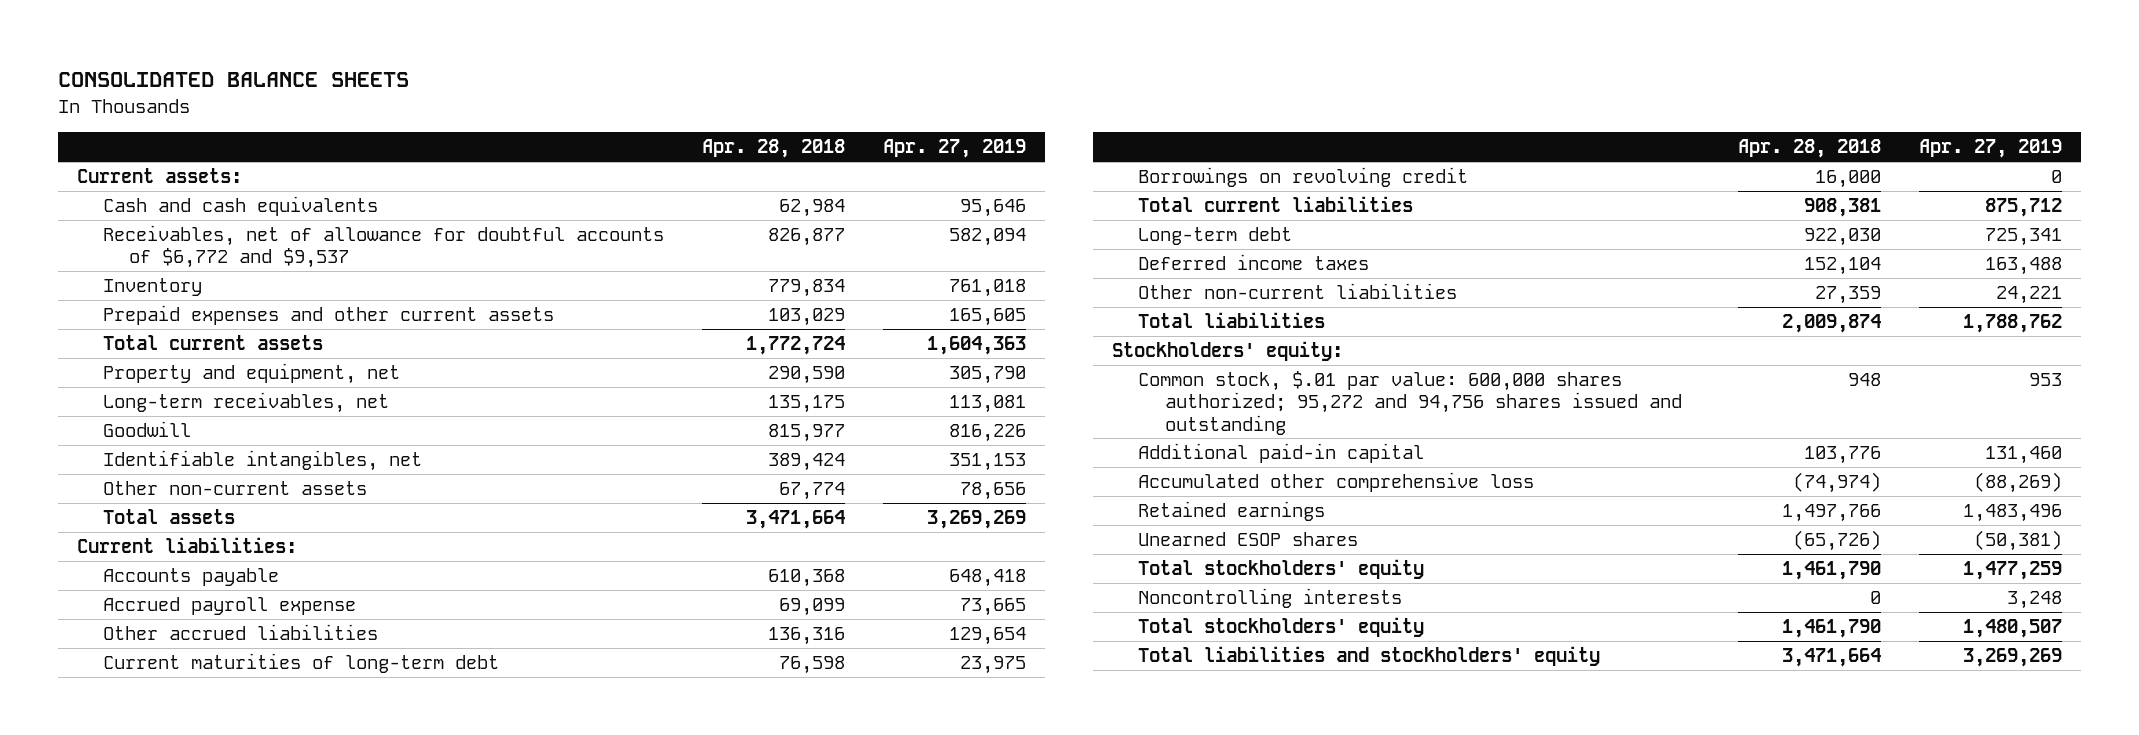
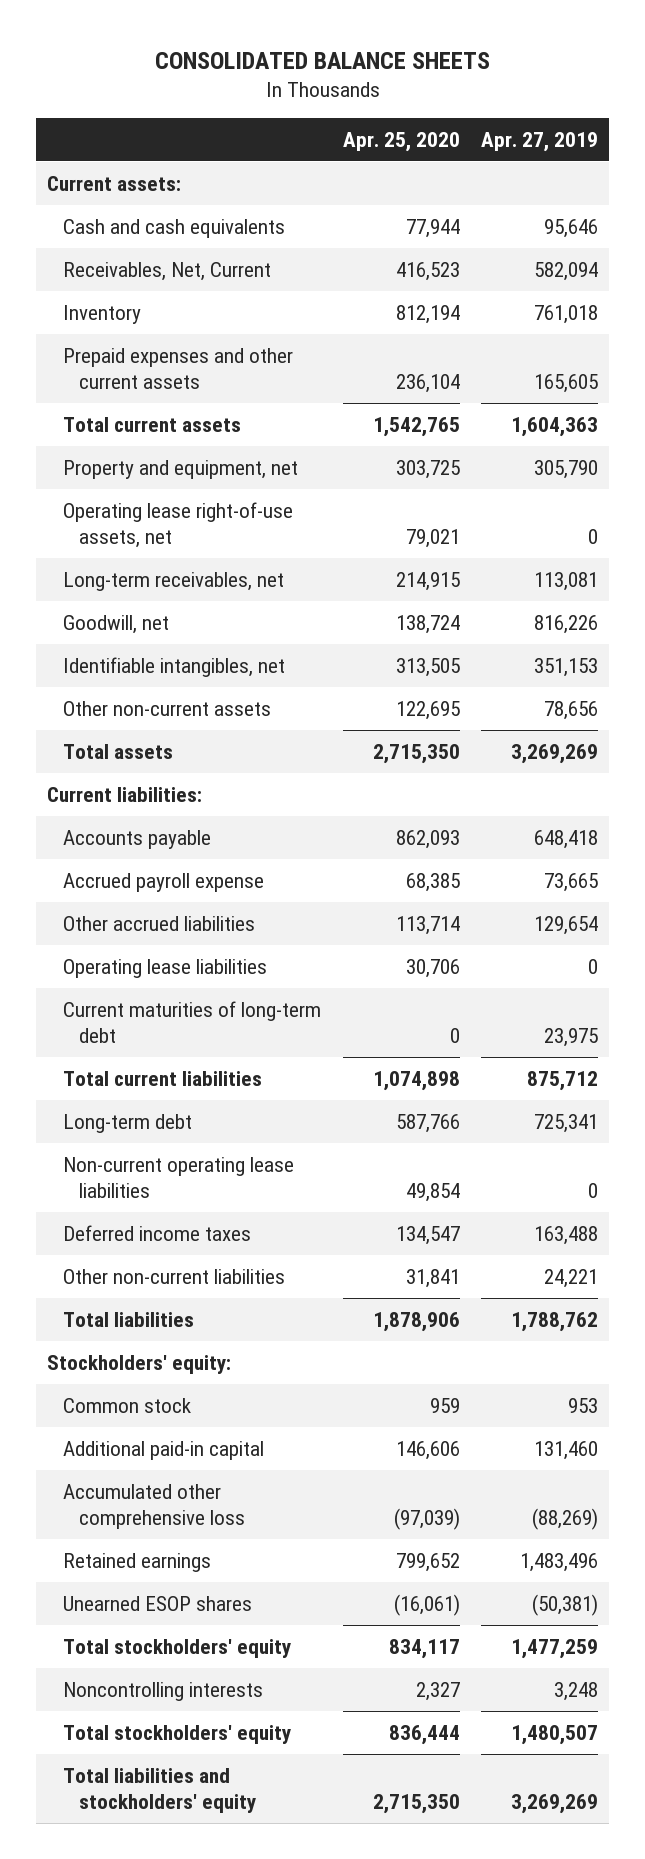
[702,139,846,159] Apr. 28, 2018 -> none
none -> [342,131,460,152] Apr. 25, 2020
[102,225,664,269] Receivables, net of allowance for doubtful accounts of $6,772 and $9,537 -> [63,261,272,281] Receivables, Net, Current
none -> [63,501,294,548] Operating lease right-of-use assets, net
[102,421,191,438] Goodwill -> [63,614,170,634] Goodwill, net
none -> [63,958,268,978] Operating lease liabilities
[1138,167,1469,188] Borrowings on revolving credit -> none
none -> [63,1156,295,1198] Non-current operating lease liabilities
[1138,371,1682,435] Common stock, $.01 par value: 600,000 shares authorized; 95,272 and 94,756 shares issued and outstanding -> [63,1397,192,1413] Common stock

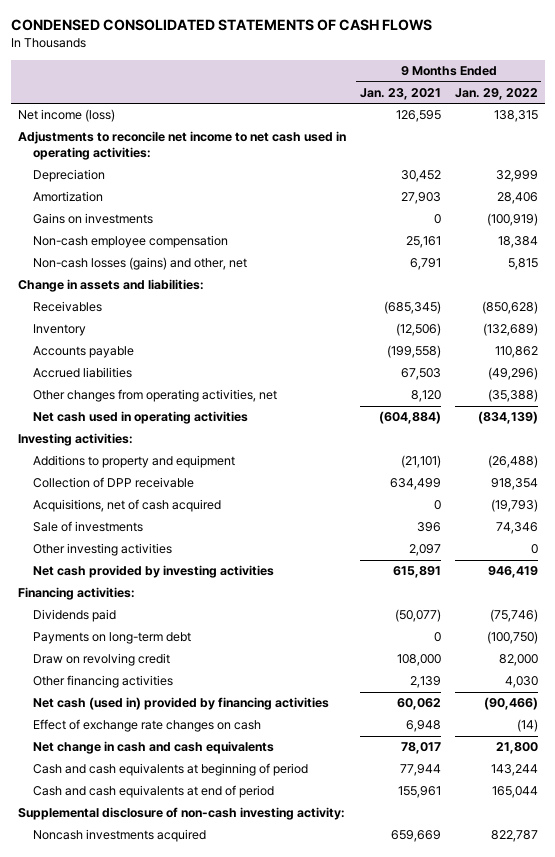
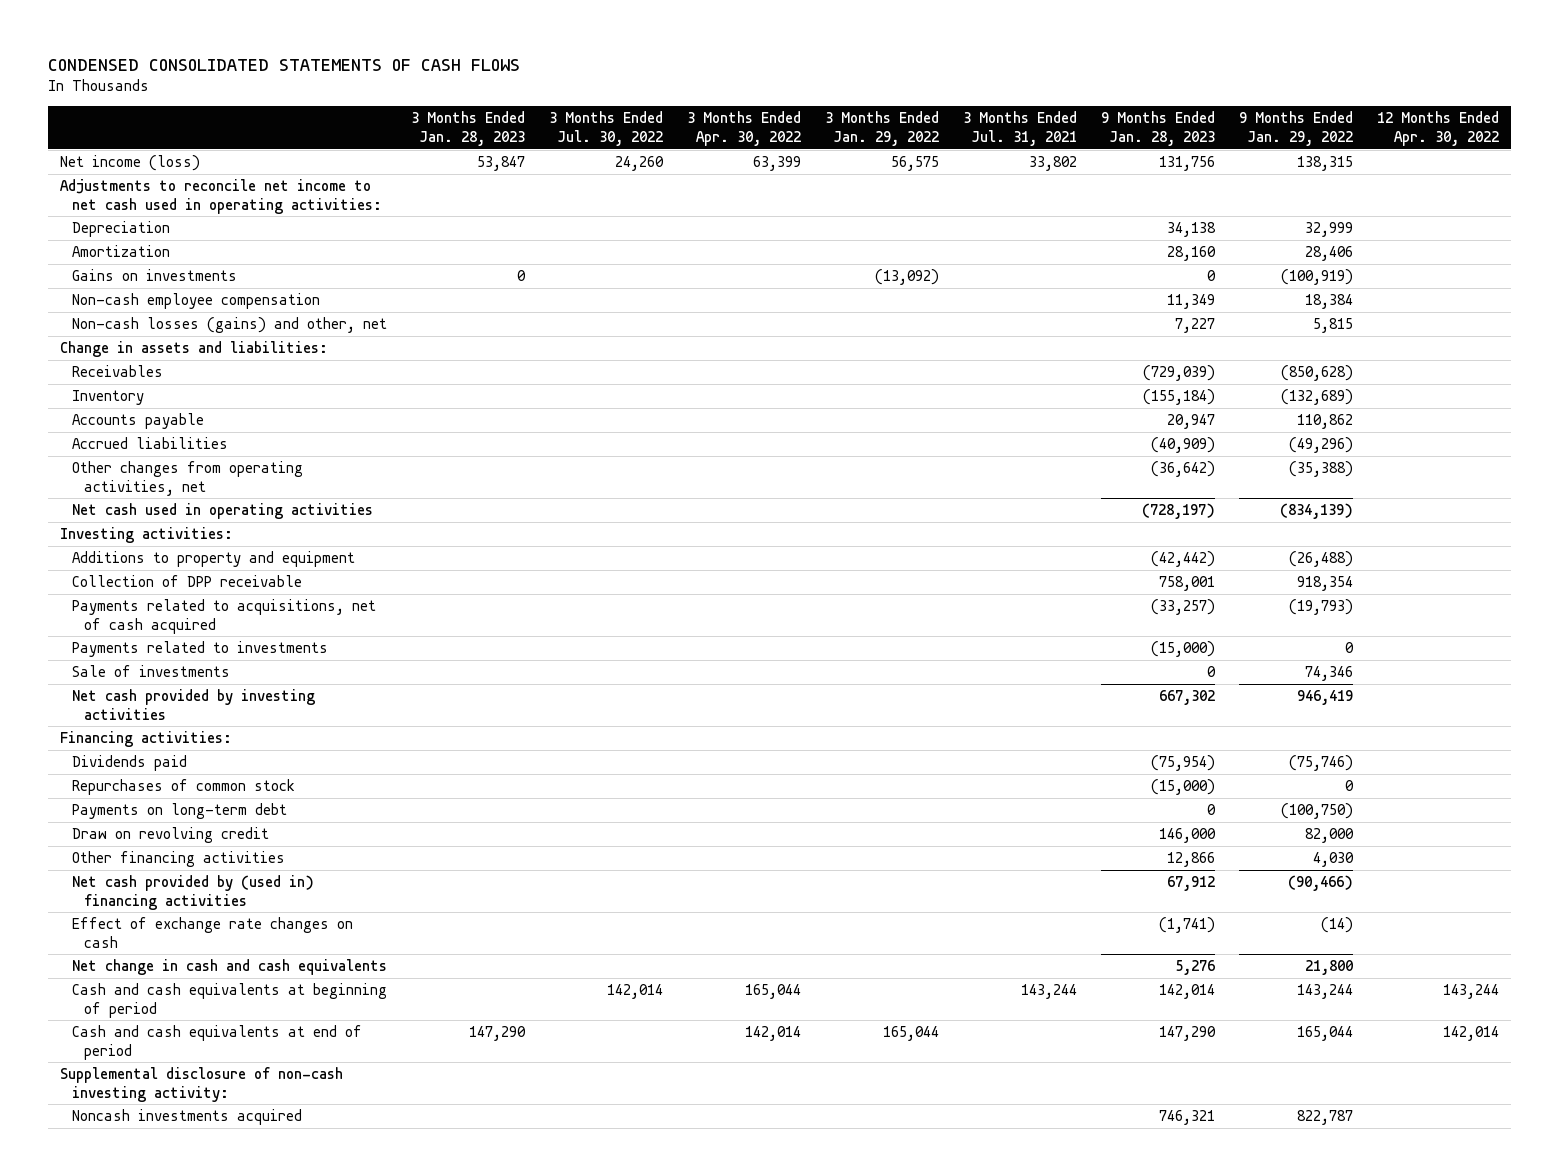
[359,87,441,100] Jan. 23, 2021 -> none
none -> [411,111,526,146] 3 Months Ended Jan. 28, 2023
none -> [549,111,664,146] 3 Months Ended Jul. 30, 2022
none -> [687,111,802,146] 3 Months Ended Apr. 30, 2022
none -> [825,111,940,146] 3 Months Ended Jan. 29, 2022
none -> [963,111,1078,146] 3 Months Ended Jul. 31, 2021
none -> [1101,111,1216,146] 9 Months Ended Jan. 28, 2023
none -> [1377,111,1500,146] 12 Months Ended Apr. 30, 2022
[32,499,221,513] Acquisitions, net of cash acquired -> [71,598,376,634] Payments related to acquisitions, net of cash acquired
none -> [71,640,328,657] Payments related to investments
[32,543,172,557] Other investing activities -> none
none -> [71,778,295,795] Repurchases of common stock
[32,697,329,711] Net cash (used in) provided by financing activities -> [71,874,314,910] Net cash provided by (used in) financing activities

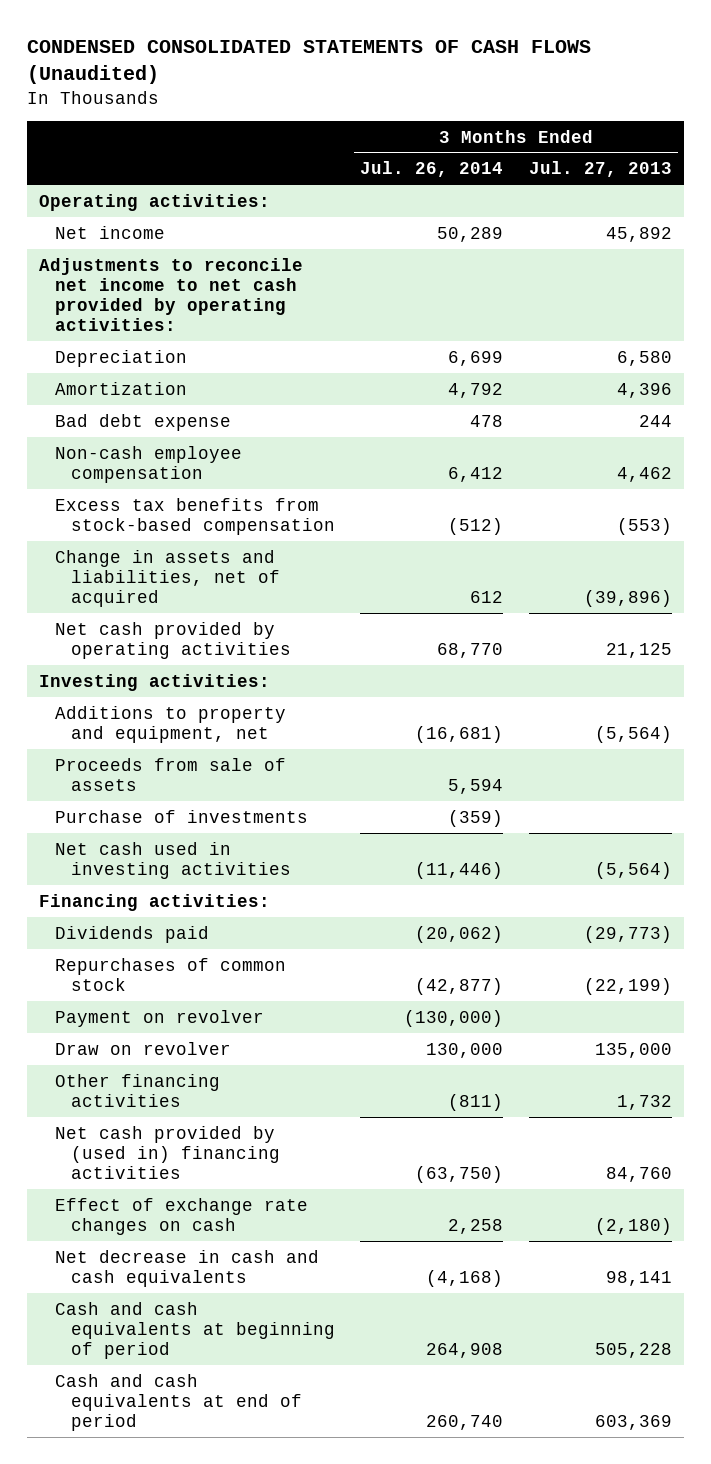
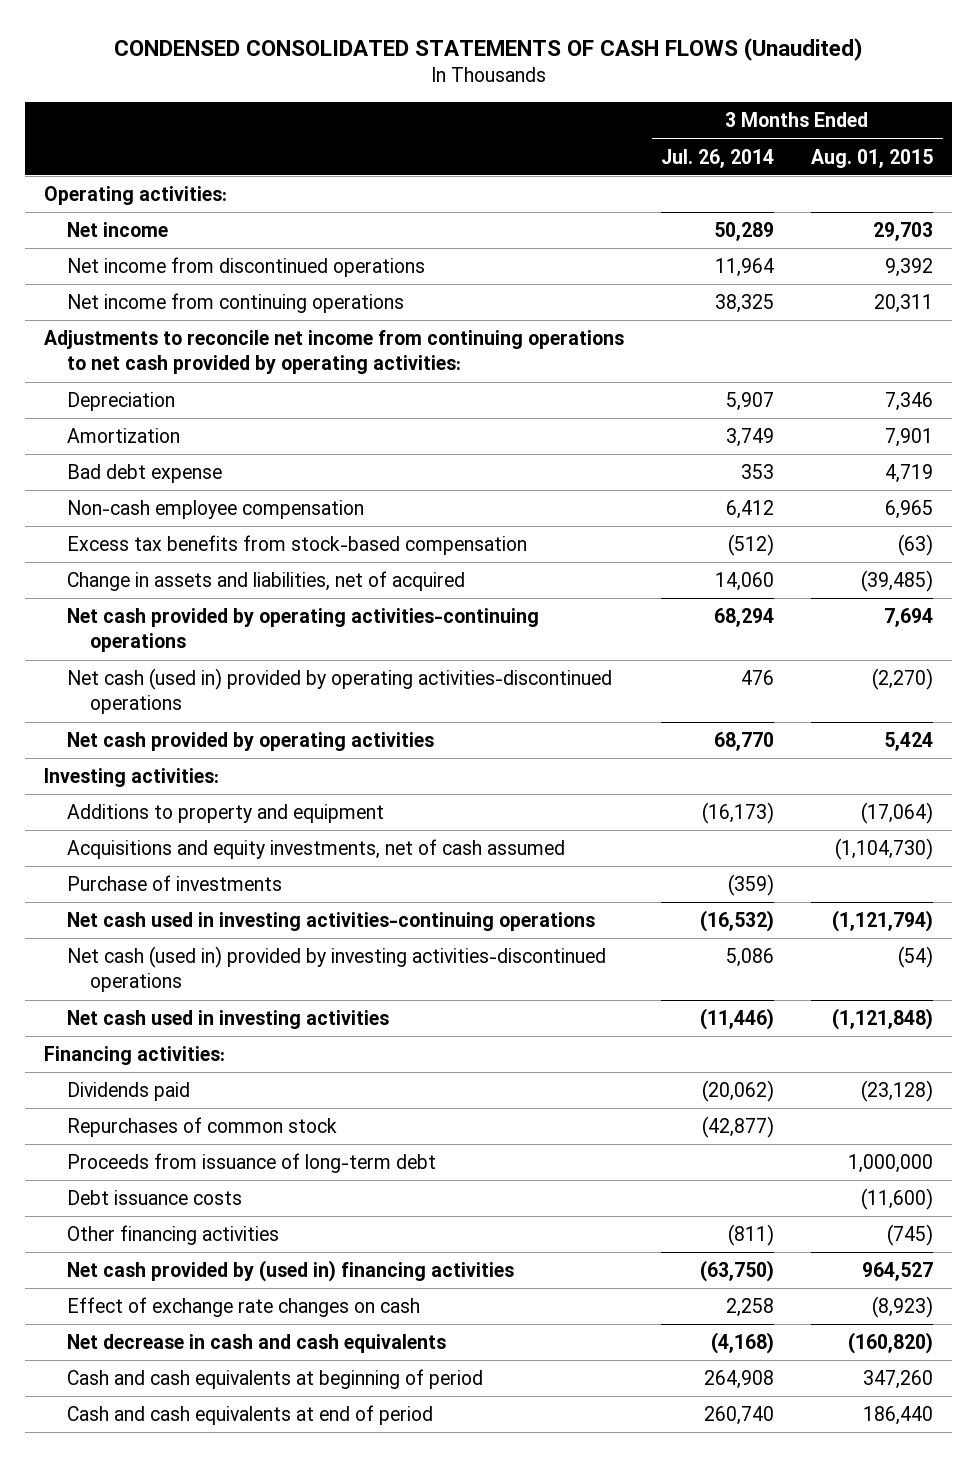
[528,161,672,178] Jul. 27, 2013 -> none
none -> [811,148,934,168] Aug. 01, 2015
none -> [66,257,425,278] Net income from discontinued operations
none -> [66,293,404,314] Net income from continuing operations
[39,257,304,331] Adjustments to reconcile net income to net cash provided by operating activities: -> [43,330,624,375] Adjustments to reconcile net income from continuing operations to net cash provided by operating activities:
[448,350,504,366] 6,699 -> [726,392,775,412] 5,907
[448,382,504,398] 4,792 -> [726,428,775,448] 3,749
[470,414,504,427] 478 -> [741,464,775,480] 353
[470,590,504,603] 612 -> [715,572,775,592] 14,060
none -> [66,608,539,653] Net cash provided by operating activities-continuing operations
none -> [66,668,612,715] Net cash (used in) provided by operating activities-discontinued operations
[54,757,286,791] Proceeds from sale of assets -> none
[54,705,286,743] Additions to property and equipment, net -> [66,804,384,824] Additions to property and equipment
[415,725,504,743] (16,681) -> [702,802,775,825] (16,173)
none -> [66,839,565,860] Acquisitions and equity investments, net of cash assumed
none -> [66,912,595,932] Net cash used in investing activities-continuing operations
none -> [66,946,606,993] Net cash (used in) provided by investing activities-discontinued operations
[54,1009,264,1027] Payment on revolver -> none
[54,1041,231,1055] Draw on revolver -> none
none -> [66,1153,436,1174] Proceeds from issuance of long-term debt
none -> [66,1190,242,1206] Debt issuance costs

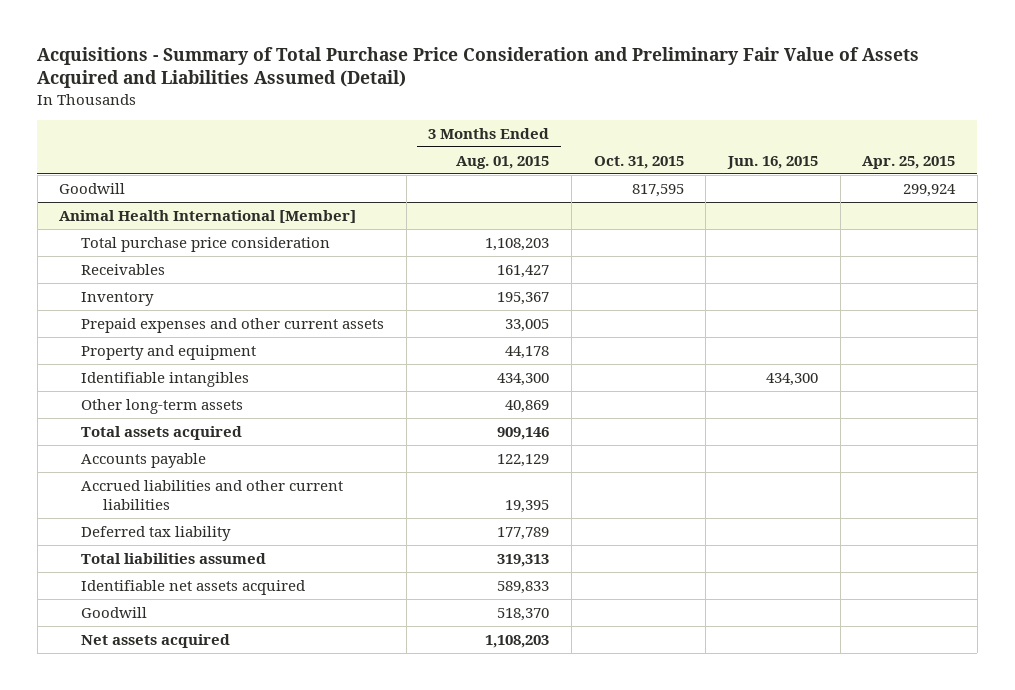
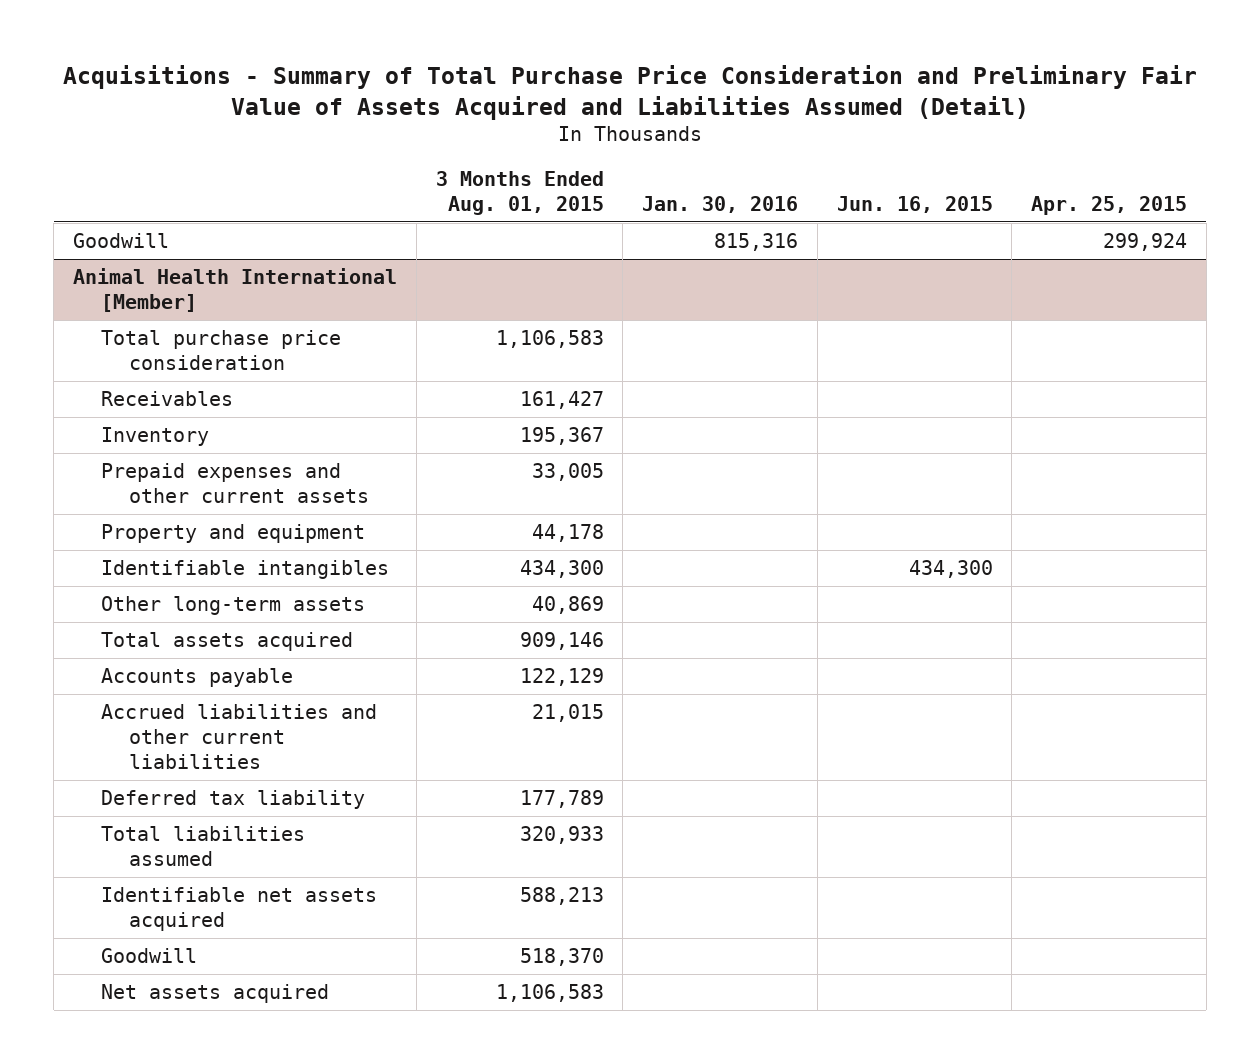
[593,155,684,169] Oct. 31, 2015 -> none
none -> [642,195,799,213] Jan. 30, 2016
[485,237,550,251] 1,108,203 -> [495,330,604,349] 1,106,583
[505,500,550,514] 19,395 -> [531,704,604,723] 21,015
[497,553,550,567] 319,313 -> [519,826,604,845] 320,933
[497,580,550,594] 589,833 -> [519,887,604,906] 588,213
[485,634,550,648] 1,108,203 -> [495,984,604,1003] 1,106,583

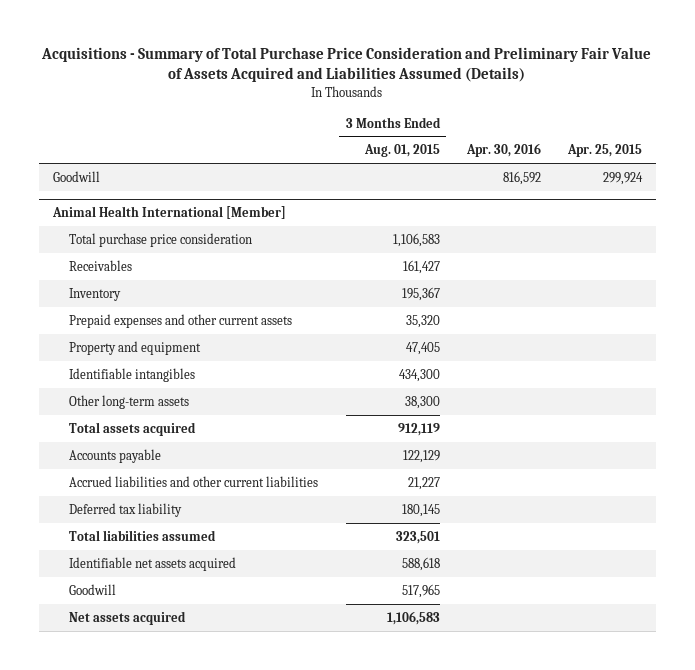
[63,65,1198,120] Acquisitions - Summary of Total Purchase Price Consideration and Preliminary Fair Value of Assets Acquired and Liabilities Assumed (Detail) -> [41,47,652,83] Acquisitions - Summary of Total Purchase Price Consideration and Preliminary Fair Value of Assets Acquired and Liabilities Assumed (Details)
[642,195,799,213] Jan. 30, 2016 -> none
[836,195,993,213] Jun. 16, 2015 -> none
none -> [465,143,541,158] Apr. 30, 2016
[531,463,604,482] 33,005 -> [405,314,440,328] 35,320
[531,524,604,543] 44,178 -> [405,341,440,355] 47,405
[531,596,604,615] 40,869 -> [404,395,440,409] 38,300
[519,632,604,651] 909,146 -> [397,422,440,436] 912,119
[531,704,604,723] 21,015 -> [407,476,440,490] 21,227
[519,790,604,809] 177,789 -> [401,503,440,517] 180,145
[519,826,604,845] 320,933 -> [395,530,440,544] 323,501
[519,887,604,906] 588,213 -> [401,556,440,571] 588,618
[519,948,604,967] 518,370 -> [401,583,440,598] 517,965

